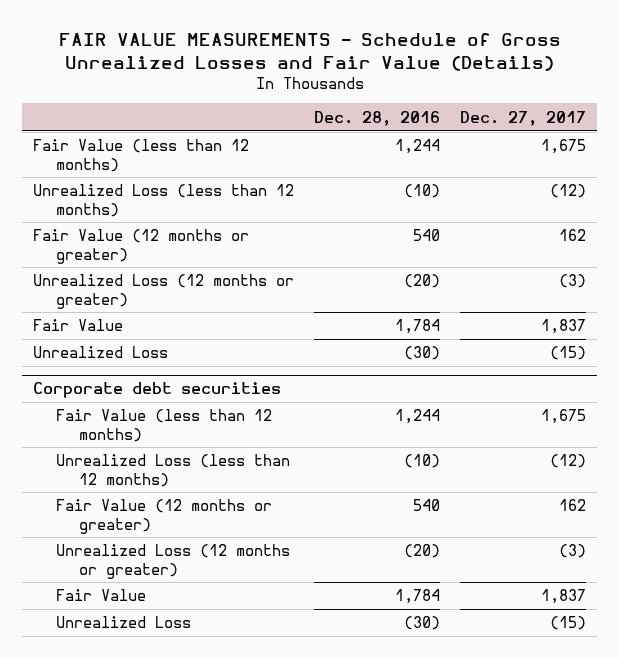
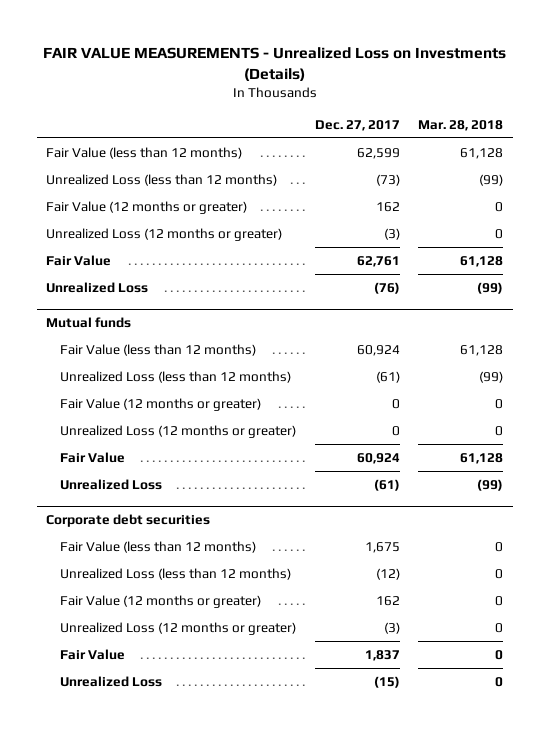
[58,32,561,71] FAIR VALUE MEASUREMENTS - Schedule of Gross Unrealized Losses and Fair Value (Details) -> [42,46,506,81] FAIR VALUE MEASUREMENTS - Unrealized Loss on Investments (Details)
[314,110,441,126] Dec. 28, 2016 -> none
none -> [418,119,504,131] Mar. 28, 2018
[541,139,587,155] 1,675 -> [356,147,400,159] 62,599
[550,184,587,199] (12) -> [375,173,400,186] (73)
[541,319,587,335] 1,837 -> [356,255,400,267] 62,761
[550,346,587,361] (15) -> [373,281,400,294] (76)
none -> [46,317,132,329] Mutual funds
none -> [59,343,256,356] Fair Value (less than 12 months)
none -> [59,370,291,383] Unrealized Loss (less than 12 months)
none -> [59,397,261,411] Fair Value (12 months or greater)
none -> [59,424,296,438] Unrealized Loss (12 months or greater)
none -> [59,451,125,463] Fair Value
none -> [59,478,162,490] Unrealized Loss

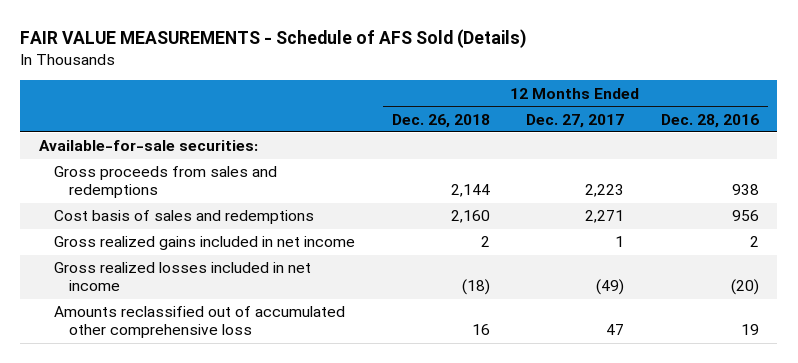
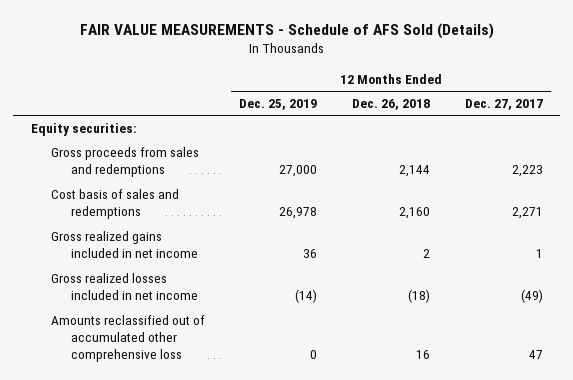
[661,113,760,128] Dec. 28, 2016 -> none
none -> [239,99,318,111] Dec. 25, 2019
[38,140,258,152] Available-for-sale securities: -> [30,123,137,137] Equity securities:

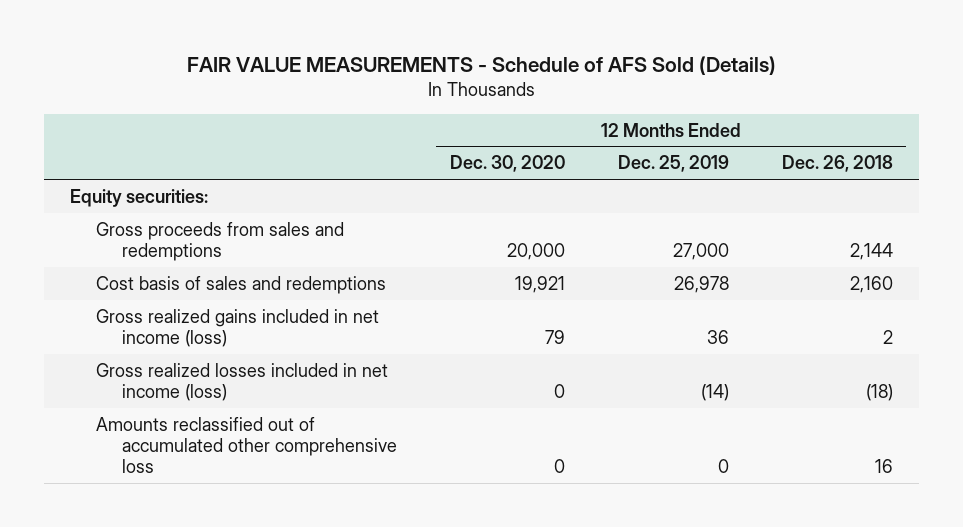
[464,99,543,111] Dec. 27, 2017 -> none
none -> [449,155,565,173] Dec. 30, 2020
[50,231,199,259] Gross realized gains included in net income -> [95,308,379,347] Gross realized gains included in net income (loss)
[50,273,199,301] Gross realized losses included in net income -> [95,362,388,401] Gross realized losses included in net income (loss)

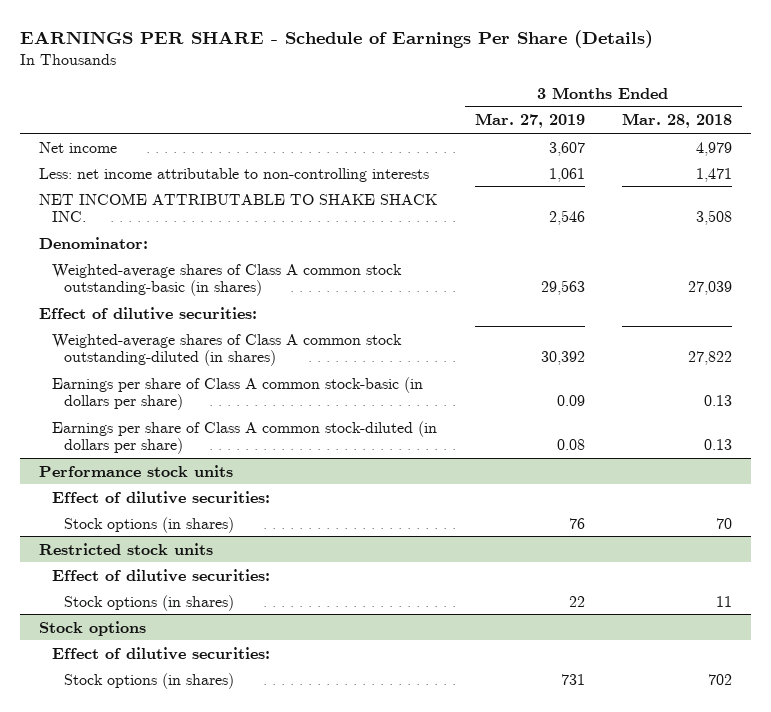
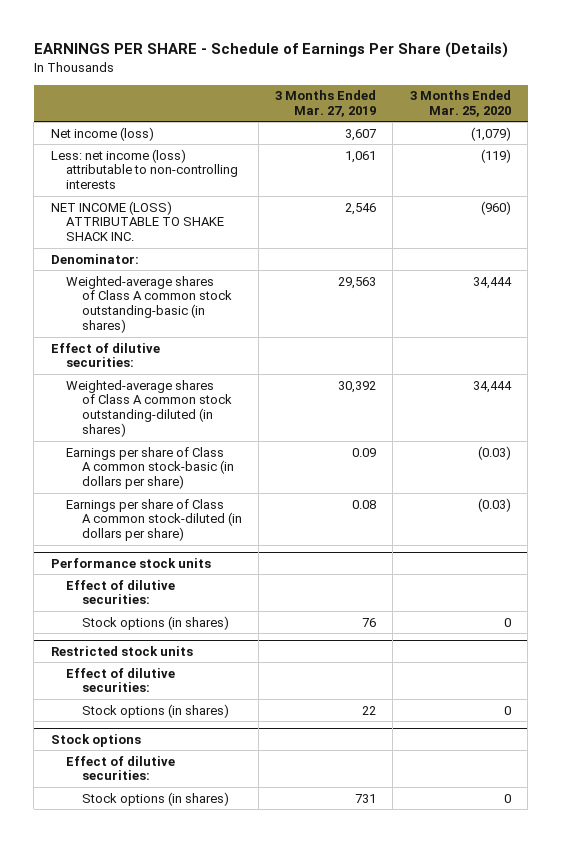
[622,113,733,129] Mar. 28, 2018 -> none
none -> [409,90,511,118] 3 Months Ended Mar. 25, 2020
[38,141,117,153] Net income -> [50,126,154,141] Net income (loss)
[38,167,429,182] Less: net income attributable to non-controlling interests -> [50,148,239,190] Less: net income (loss) attributable to non-controlling interests
[38,192,437,223] NET INCOME ATTRIBUTABLE TO SHAKE SHACK INC. -> [50,200,225,242] NET INCOME (LOSS) ATTRIBUTABLE TO SHAKE SHACK INC.

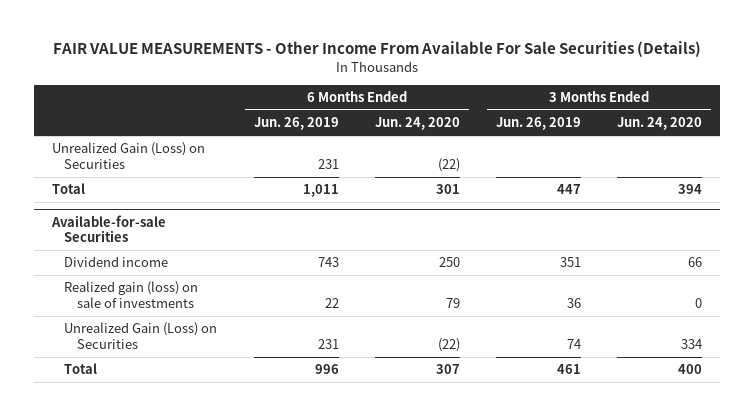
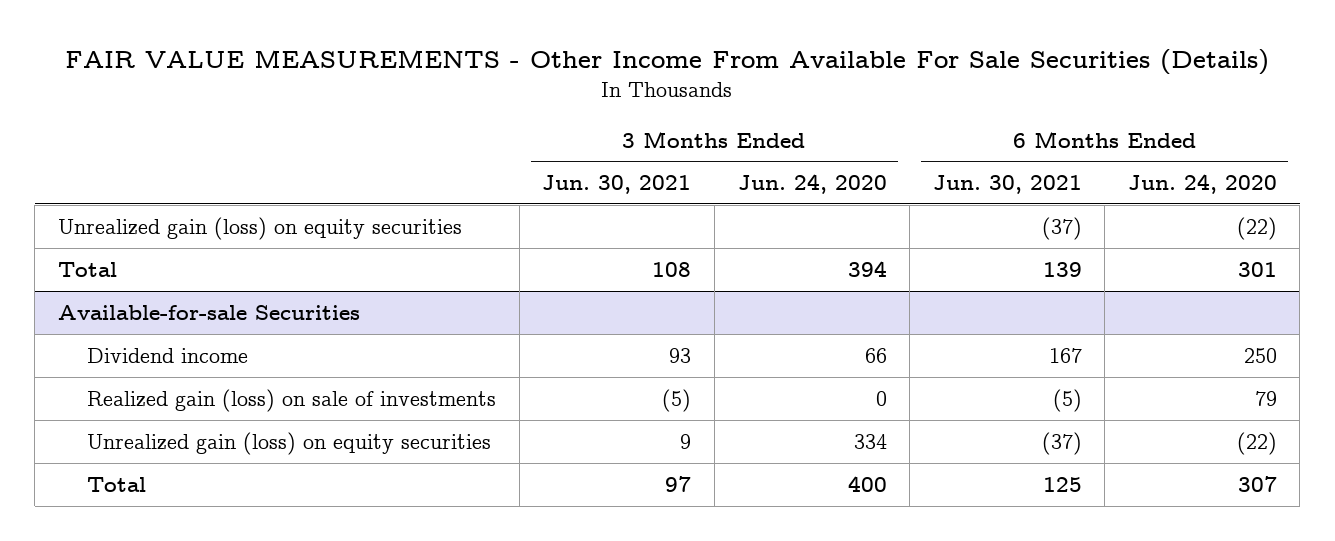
[253,117,339,131] Jun. 26, 2019 -> none
[495,117,581,131] Jun. 26, 2019 -> none
none -> [542,175,692,195] Jun. 30, 2021
none -> [932,175,1082,195] Jun. 30, 2021
[52,142,206,169] Unrealized Gain (Loss) on Securities -> [57,216,462,240] Unrealized gain (loss) on equity securities
[64,322,218,349] Unrealized Gain (Loss) on Securities -> [87,431,492,455] Unrealized gain (loss) on equity securities

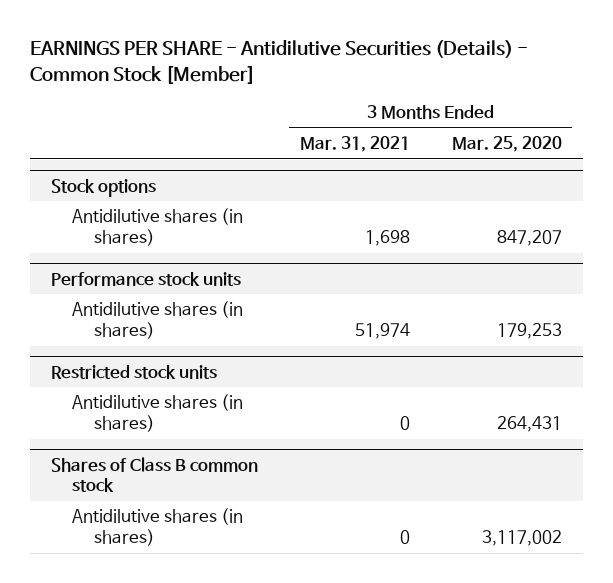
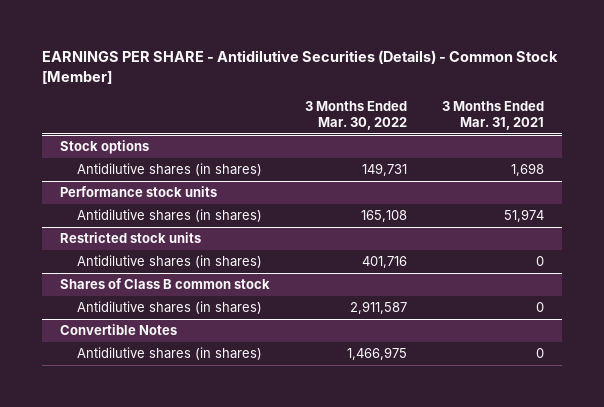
[451,136,562,153] Mar. 25, 2020 -> none
none -> [305,100,408,130] 3 Months Ended Mar. 30, 2022
none -> [59,324,177,336] Convertible Notes
none -> [77,347,263,361] Antidilutive shares (in shares)

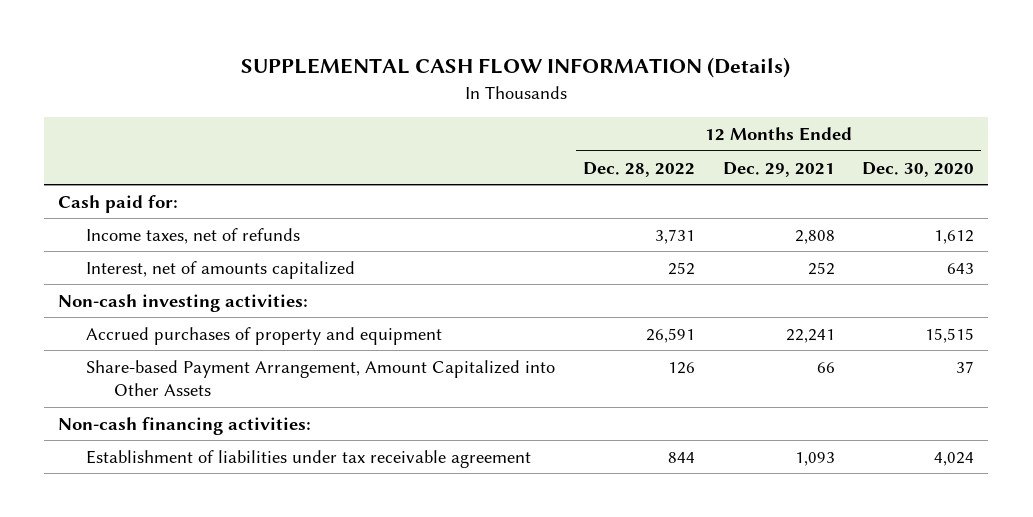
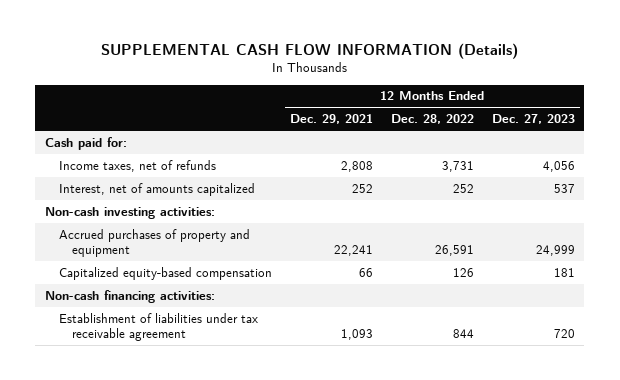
[862,161,975,177] Dec. 30, 2020 -> none
none -> [492,114,576,125] Dec. 27, 2023
[86,359,556,397] Share-based Payment Arrangement, Amount Capitalized into Other Assets -> [58,266,272,280] Capitalized equity-based compensation

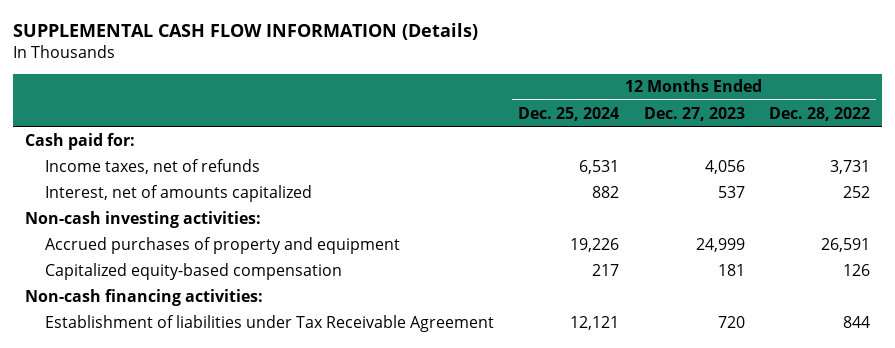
[289,114,373,125] Dec. 29, 2021 -> none
none -> [518,106,620,121] Dec. 25, 2024
[58,312,258,341] Establishment of liabilities under tax receivable agreement -> [44,314,494,332] Establishment of liabilities under Tax Receivable Agreement

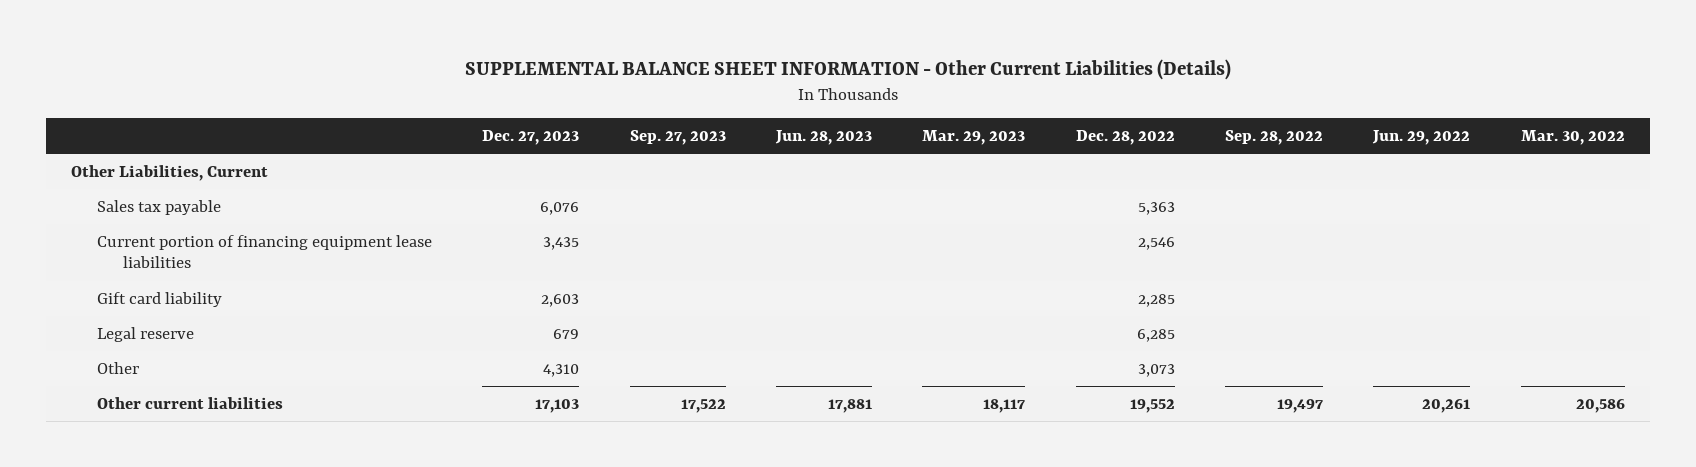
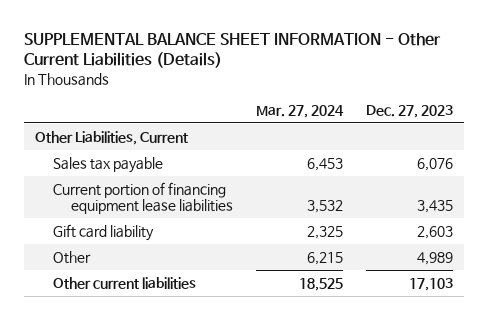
[629,130,726,146] Sep. 27, 2023 -> none
[774,130,872,146] Jun. 28, 2023 -> none
[922,130,1026,146] Mar. 29, 2023 -> none
[1075,130,1175,146] Dec. 28, 2022 -> none
[1224,130,1323,146] Sep. 28, 2022 -> none
[1372,130,1471,146] Jun. 29, 2022 -> none
[1520,130,1625,146] Mar. 30, 2022 -> none
none -> [255,104,344,118] Mar. 27, 2024
[96,326,194,342] Legal reserve -> none
[543,363,580,377] 4,310 -> [416,251,453,265] 4,989

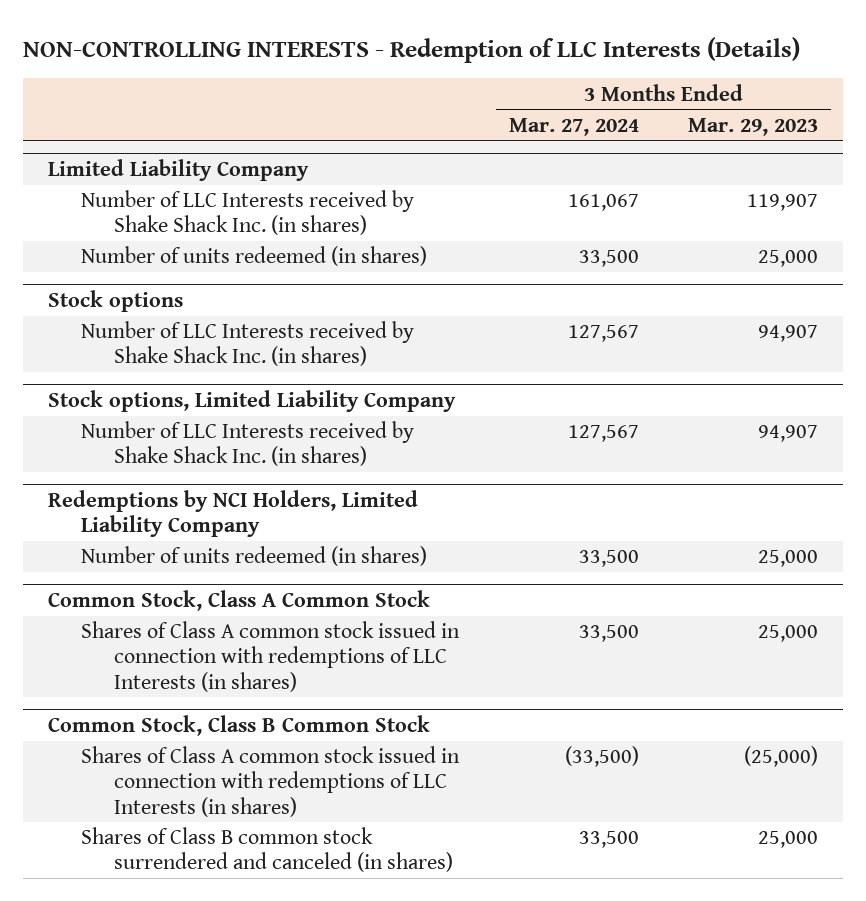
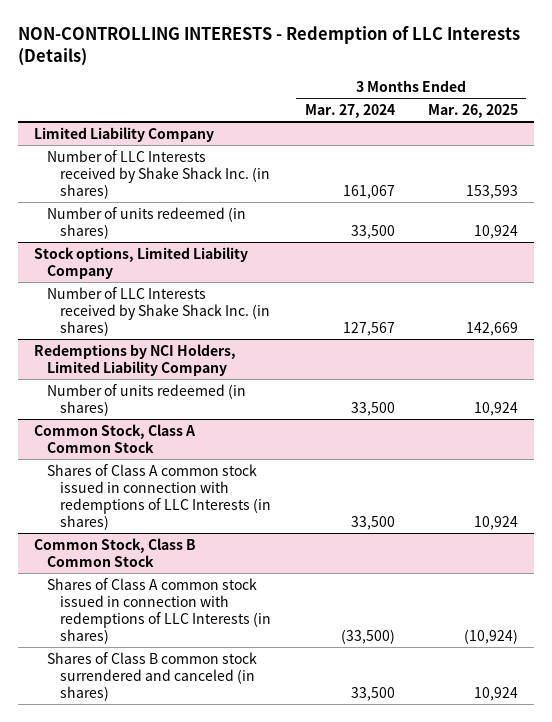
[688,117,819,136] Mar. 29, 2023 -> none
none -> [427,104,518,119] Mar. 26, 2025
[47,289,183,312] Stock options -> none
[80,321,414,367] Number of LLC Interests received by Shake Shack Inc. (in shares) -> none

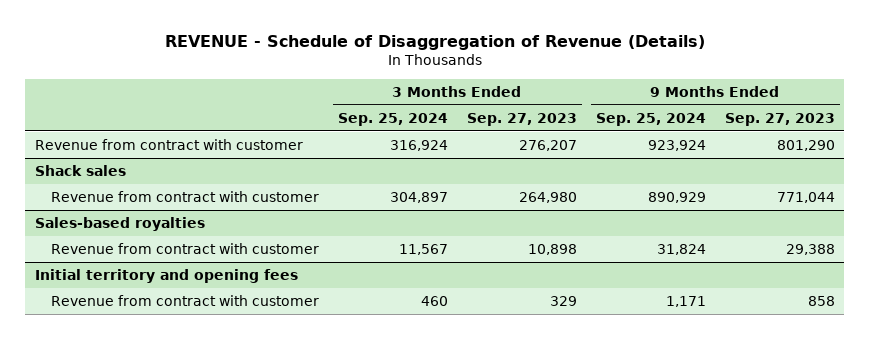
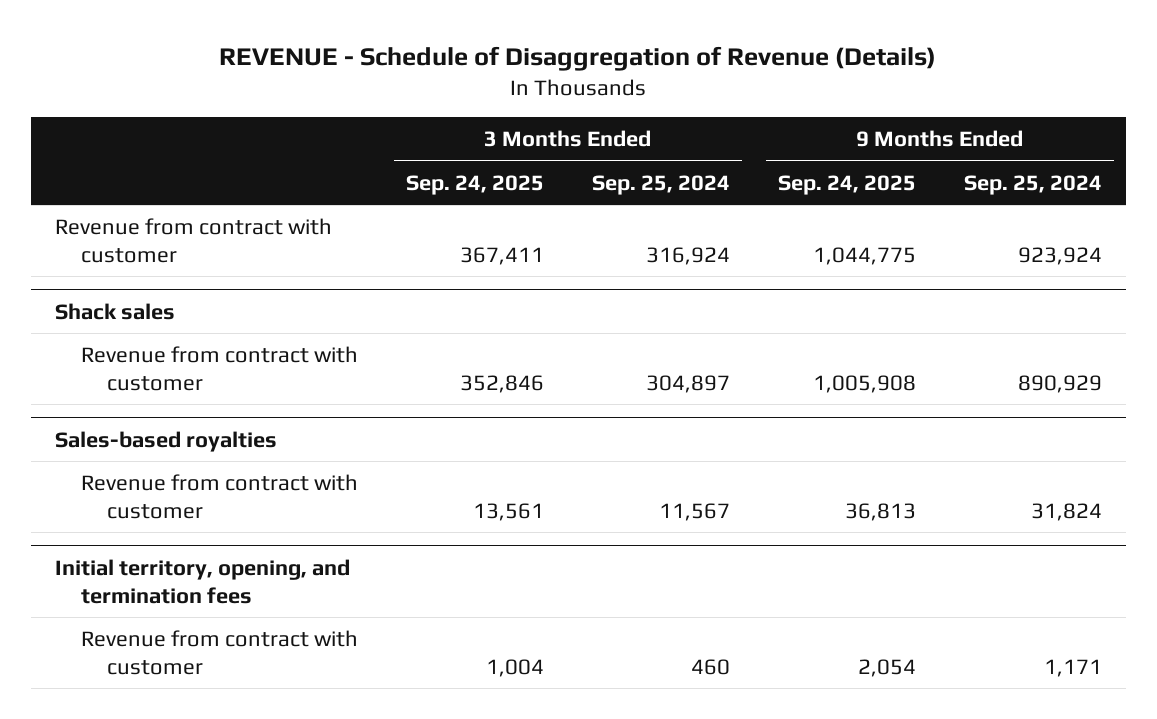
[466,112,577,126] Sep. 27, 2023 -> none
[724,112,835,126] Sep. 27, 2023 -> none
none -> [405,174,544,195] Sep. 24, 2025
none -> [777,174,916,195] Sep. 24, 2025
[34,268,298,283] Initial territory and opening fees -> [54,558,350,604] Initial territory, opening, and termination fees

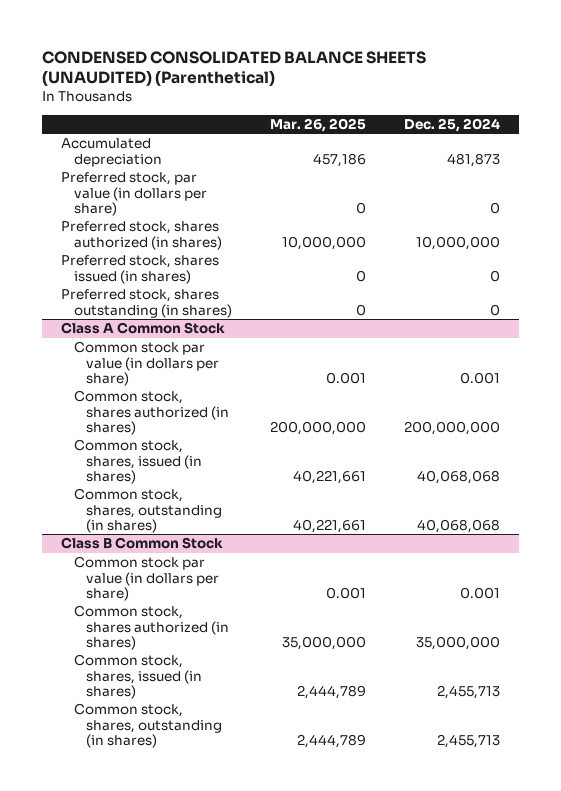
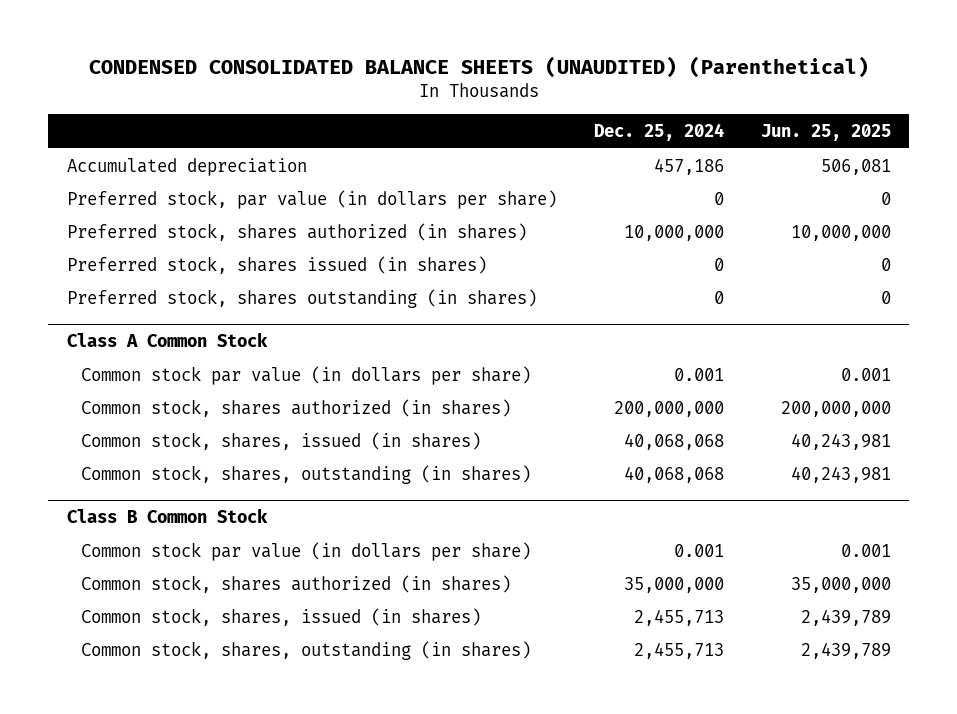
[269,117,366,132] Mar. 26, 2025 -> none
none -> [760,123,891,141] Jun. 25, 2025
[446,152,500,167] 481,873 -> [653,157,724,175] 457,186

